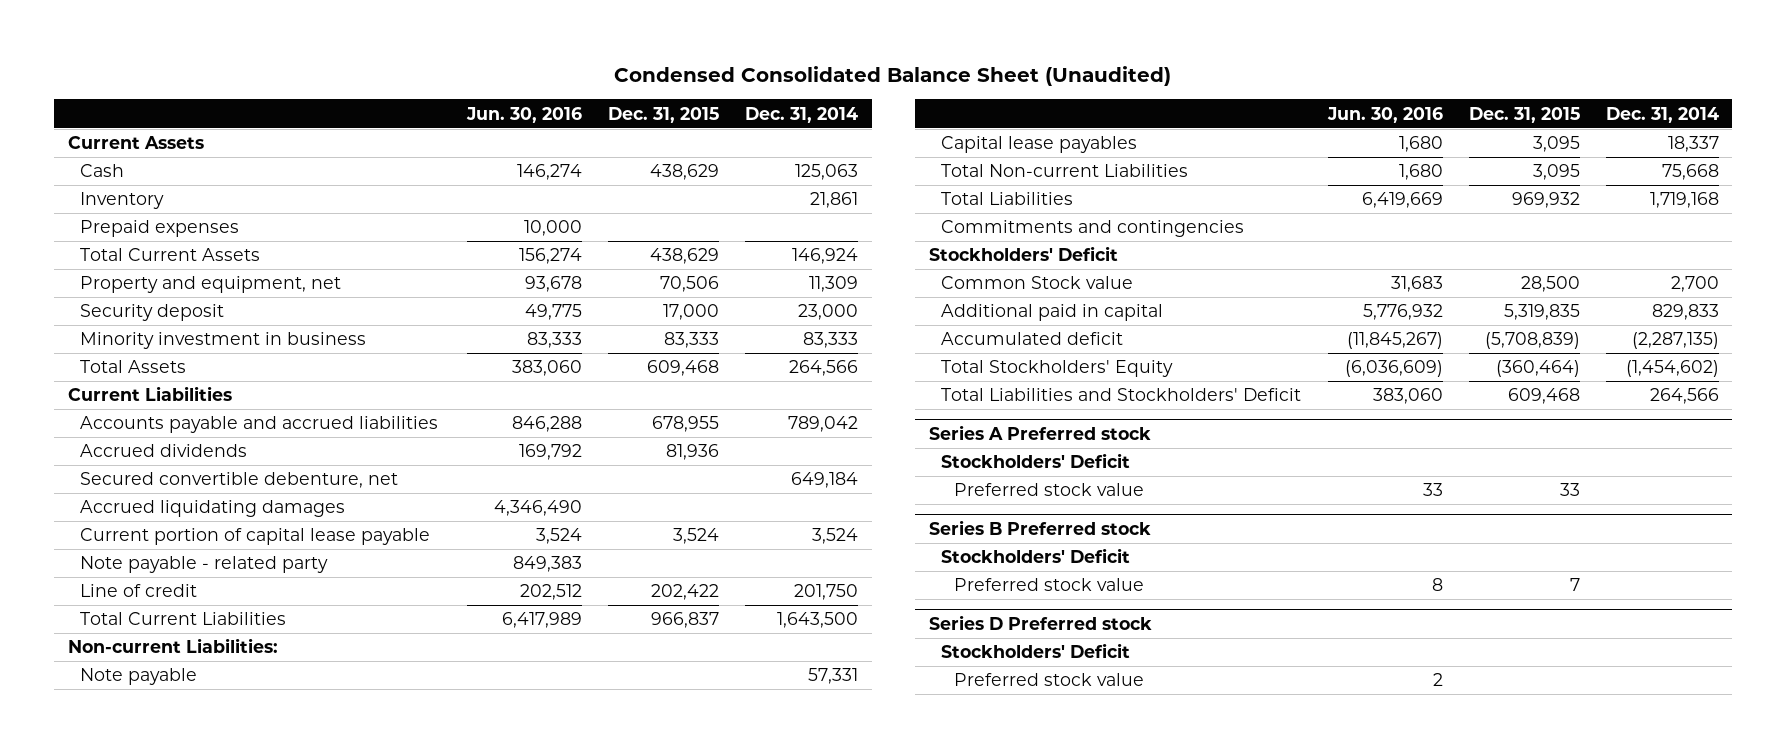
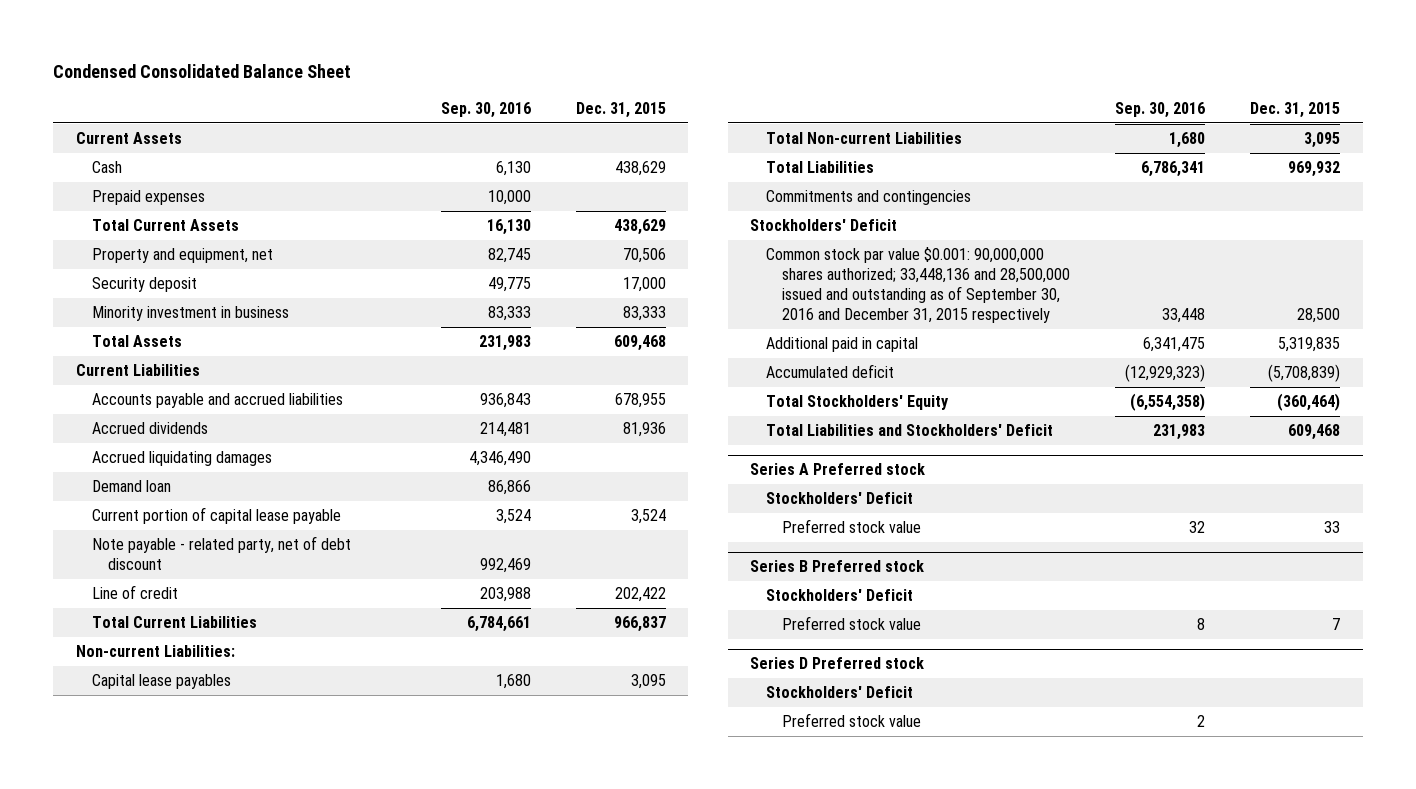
[614,65,1172,86] Condensed Consolidated Balance Sheet (Unaudited) -> [53,63,352,78] Condensed Consolidated Balance Sheet
[465,106,582,123] Jun. 30, 2016 -> none
[745,106,859,123] Dec. 31, 2014 -> none
none -> [440,101,531,118] Sep. 30, 2016
[80,192,165,210] Inventory -> none
[80,472,399,489] Secured convertible debenture, net -> none
none -> [91,480,171,493] Demand loan
[80,556,329,574] Note payable - related party -> [91,536,351,571] Note payable - related party, net of debt discount
[80,668,198,686] Note payable -> none
[941,276,1134,290] Common Stock value -> [766,247,1070,324] Common stock par value $0.001: 90,000,000 shares authorized; 33,448,136 and 28,500,000 issued and outstanding as of September 30, 2016 and December 31, 2015 respectively

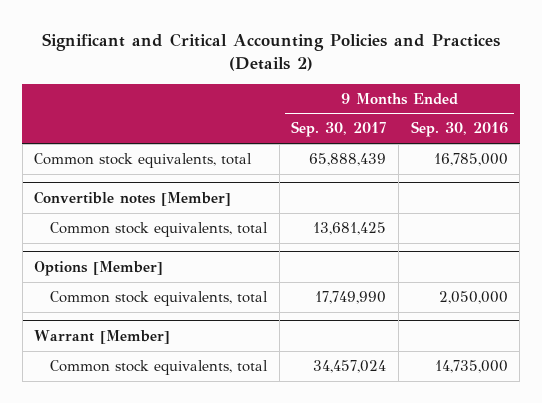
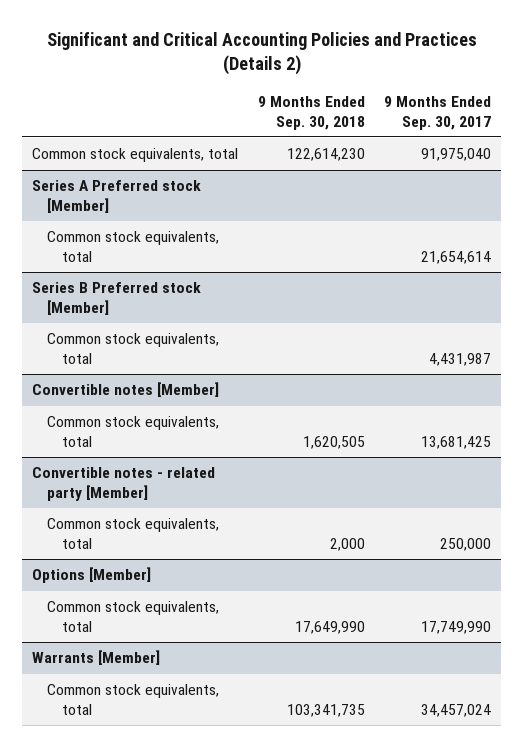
[410,121,508,138] Sep. 30, 2016 -> none
none -> [257,95,365,130] 9 Months Ended Sep. 30, 2018
[309,152,387,166] 65,888,439 -> [421,148,492,162] 91,975,040
none -> [31,180,201,213] Series A Preferred stock [Member]
none -> [46,231,219,262] Common stock equivalents, total
none -> [31,282,201,315] Series B Preferred stock [Member]
none -> [46,333,219,364] Common stock equivalents, total
none -> [31,467,215,501] Convertible notes - related party [Member]
none -> [46,518,219,549] Common stock equivalents, total
[34,329,171,344] Warrant [Member] -> [31,650,160,666] Warrants [Member]

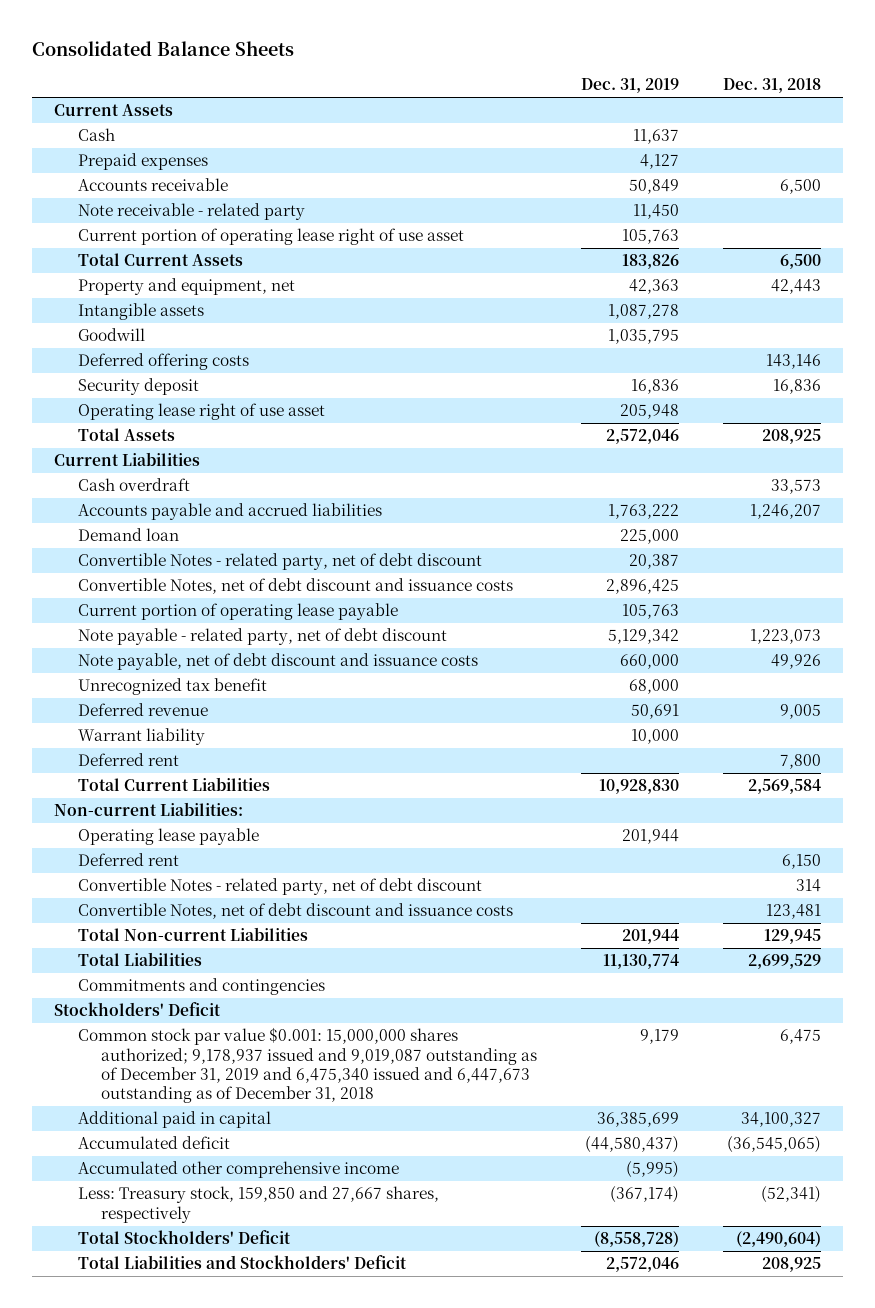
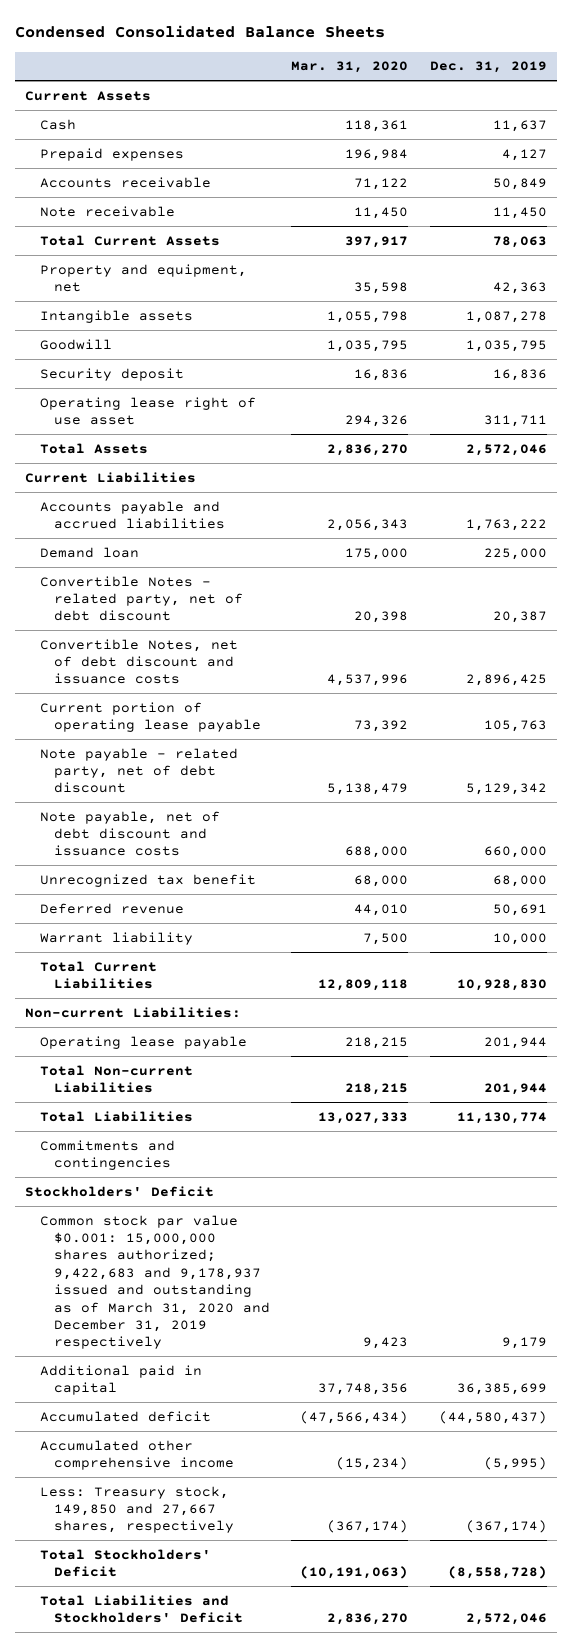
[31,41,294,57] Consolidated Balance Sheets -> [14,25,385,39] Condensed Consolidated Balance Sheets
[722,78,821,94] Dec. 31, 2018 -> none
none -> [291,61,409,74] Mar. 31, 2020
[77,228,464,246] Current portion of operating lease right of use asset -> none
[77,203,305,221] Note receivable - related party -> [39,205,175,217] Note receivable
[622,254,680,270] 183,826 -> [492,235,547,248] 78,063
[77,353,249,371] Deferred offering costs -> none
[620,404,680,420] 205,948 -> [483,414,547,427] 311,711
[77,478,190,492] Cash overdraft -> none
[77,753,179,767] Deferred rent -> none
[77,853,179,867] Deferred rent -> none
[77,878,482,896] Convertible Notes - related party, net of debt discount -> none
[77,903,513,920] Convertible Notes, net of debt discount and issuance costs -> none
[77,1027,538,1103] Common stock par value $0.001: 15,000,000 shares authorized; 9,178,937 issued and 9,019,087 outstanding as of December 31, 2019 and 6,475,340 issued and 6,447,673 outstanding as of December 31, 2018 -> [39,1214,270,1350] Common stock par value $0.001: 15,000,000 shares authorized; 9,422,683 and 9,178,937 issued and outstanding as of March 31, 2020 and December 31, 2019 respectively
[77,1186,439,1223] Less: Treasury stock, 159,850 and 27,667 shares, respectively -> [39,1485,234,1534] Less: Treasury stock, 149,850 and 27,667 shares, respectively

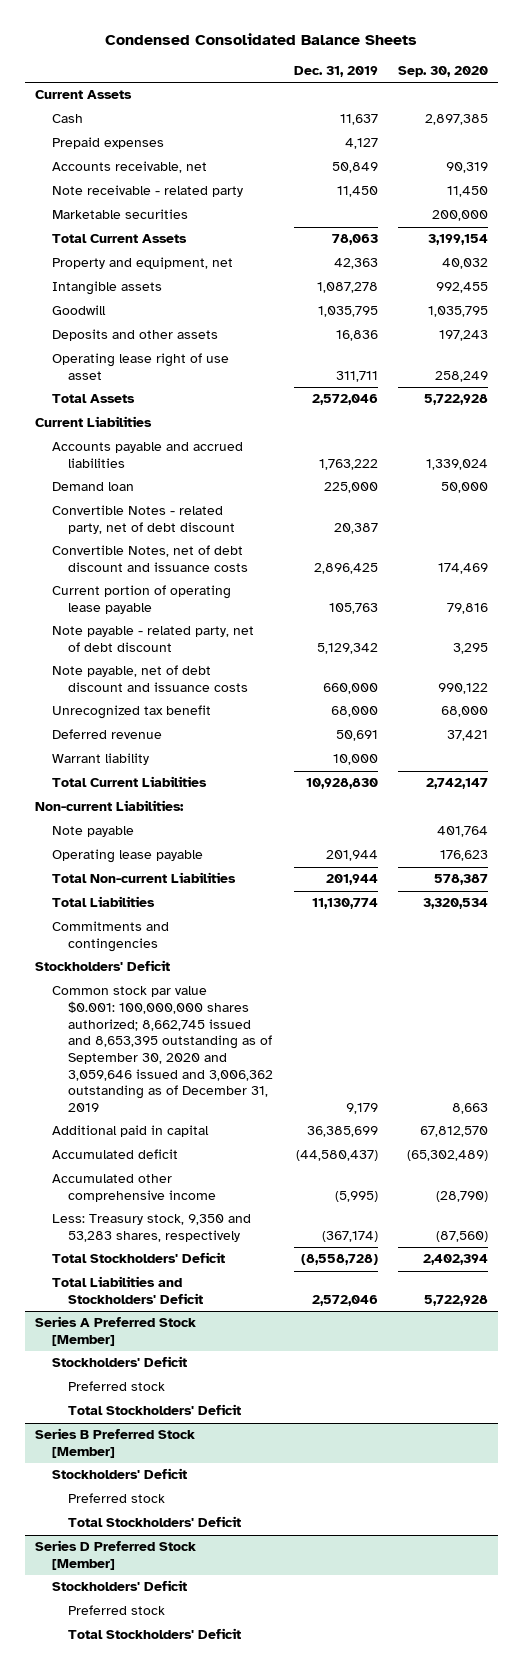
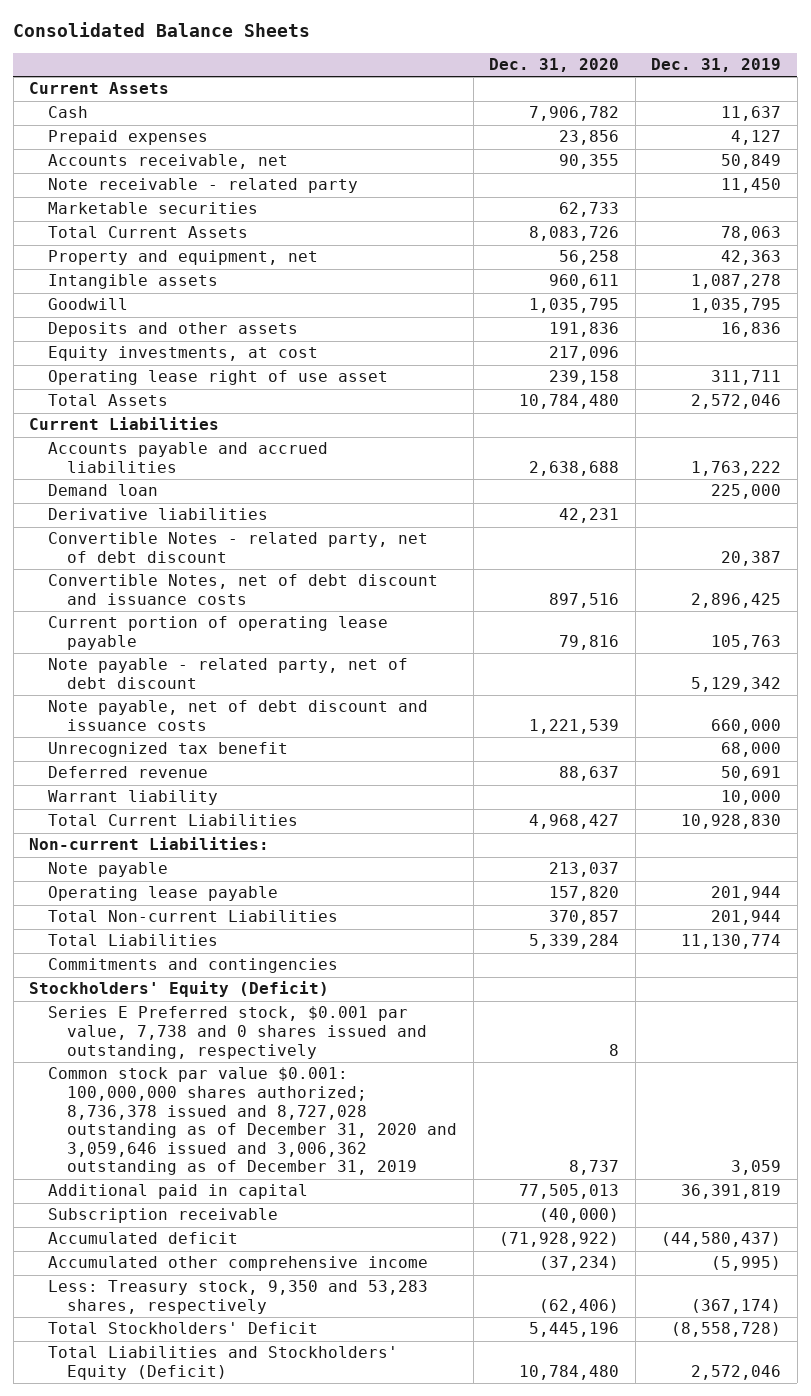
[105,33,418,46] Condensed Consolidated Balance Sheets -> [13,22,311,38] Consolidated Balance Sheets
[397,66,488,78] Sep. 30, 2020 -> none
none -> [489,58,620,73] Dec. 31, 2020
none -> [48,346,319,362] Equity investments, at cost
none -> [48,508,269,521] Derivative liabilities
[34,960,170,972] Stockholders' Deficit -> [29,981,330,998] Stockholders' Equity (Deficit)
none -> [48,1006,428,1059] Series E Preferred stock, $0.001 par value, 7,738 and 0 shares issued and outstanding, respectively
[51,986,274,1113] Common stock par value $0.001: 100,000,000 shares authorized; 8,662,745 issued and 8,653,395 outstanding as of September 30, 2020 and 3,059,646 issued and 3,006,362 outstanding as of December 31, 2019 -> [48,1067,458,1176] Common stock par value $0.001: 100,000,000 shares authorized; 8,736,378 issued and 8,727,028 outstanding as of December 31, 2020 and 3,059,646 issued and 3,006,362 outstanding as of December 31, 2019
[345,1103,378,1115] 9,179 -> [731,1160,782,1176] 3,059
[306,1126,378,1138] 36,385,699 -> [681,1184,782,1200] 36,391,819
none -> [48,1208,279,1224] Subscription receivable
[34,1316,196,1347] Series A Preferred Stock [Member] -> none
[51,1356,187,1368] Stockholders' Deficit -> none
[68,1381,166,1392] Preferred stock -> none
[68,1404,242,1416] Total Stockholders' Deficit -> none
[34,1428,195,1459] Series B Preferred Stock [Member] -> none
[51,1468,187,1480] Stockholders' Deficit -> none
[68,1493,166,1504] Preferred stock -> none
[68,1516,242,1528] Total Stockholders' Deficit -> none
[34,1540,196,1571] Series D Preferred Stock [Member] -> none
[51,1580,187,1592] Stockholders' Deficit -> none
[68,1605,166,1616] Preferred stock -> none
[68,1628,242,1640] Total Stockholders' Deficit -> none
[51,1276,204,1305] Total Liabilities and Stockholders' Deficit -> [48,1346,399,1380] Total Liabilities and Stockholders' Equity (Deficit)

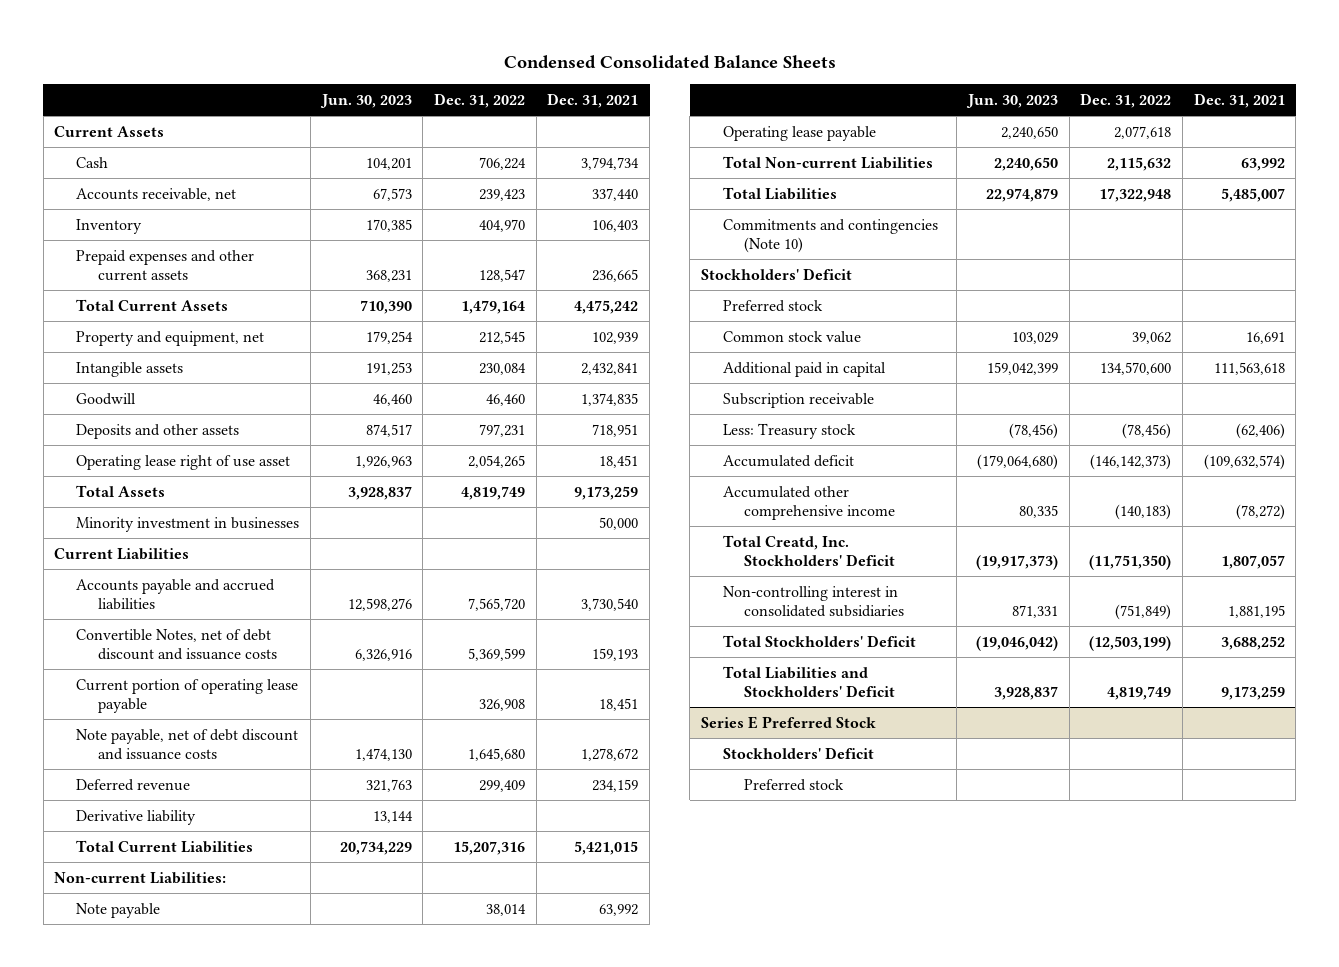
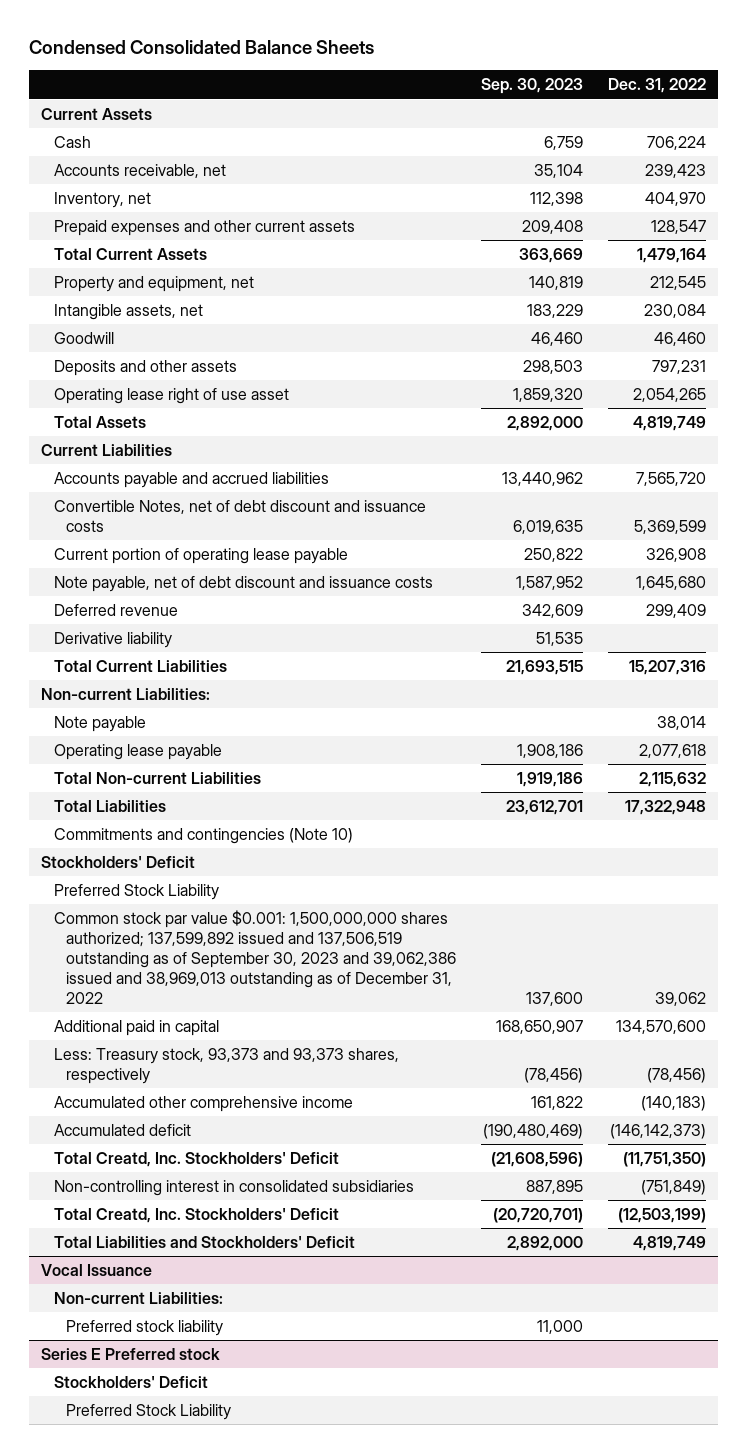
[319,93,412,108] Jun. 30, 2023 -> none
[547,92,639,108] Dec. 31, 2021 -> none
none -> [480,78,583,95] Sep. 30, 2023
[76,218,143,234] Inventory -> [53,192,151,209] Inventory, net
[76,361,184,377] Intangible assets -> [53,304,203,321] Intangible assets, net
[76,516,300,532] Minority investment in businesses -> none
[722,299,823,312] Preferred stock -> [53,884,219,901] Preferred Stock Liability
[722,330,861,343] Common stock value -> [53,910,457,1005] Common stock par value $0.001: 1,500,000,000 shares authorized; 137,599,892 issued and 137,506,519 outstanding as of September 30, 2023 and 39,062,386 issued and 38,969,013 outstanding as of December 31, 2022
[722,392,874,408] Subscription receivable -> none
[722,422,856,439] Less: Treasury stock -> [53,1048,399,1085] Less: Treasury stock, 93,373 and 93,373 shares, respectively
[722,454,854,467] Accumulated deficit -> [53,1124,191,1137] Accumulated deficit
[722,634,916,647] Total Stockholders' Deficit -> [53,1208,339,1224] Total Creatd, Inc. Stockholders' Deficit
none -> [41,1264,153,1277] Vocal Issuance
none -> [53,1292,223,1305] Non-current Liabilities:
none -> [66,1320,224,1337] Preferred stock liability
[700,715,876,729] Series E Preferred Stock -> [41,1348,221,1361] Series E Preferred stock
[744,778,845,791] Preferred stock -> [66,1404,232,1421] Preferred Stock Liability

